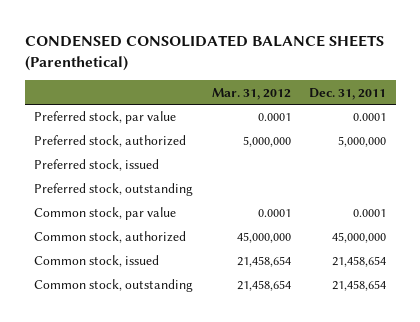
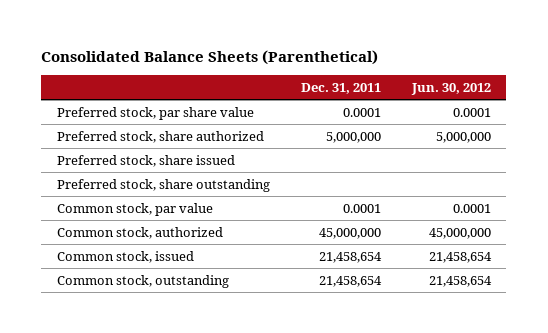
[24,34,384,71] CONDENSED CONSOLIDATED BALANCE SHEETS (Parenthetical) -> [41,49,379,65] Consolidated Balance Sheets (Parenthetical)
[211,87,291,100] Mar. 31, 2012 -> none
none -> [410,82,491,95] Jun. 30, 2012
[34,111,177,125] Preferred stock, par value -> [56,106,254,120] Preferred stock, par share value
[34,135,187,148] Preferred stock, authorized -> [56,130,264,143] Preferred stock, share authorized
[34,159,160,172] Preferred stock, issued -> [56,154,235,167] Preferred stock, share issued
[34,183,194,197] Preferred stock, outstanding -> [56,178,270,192] Preferred stock, share outstanding

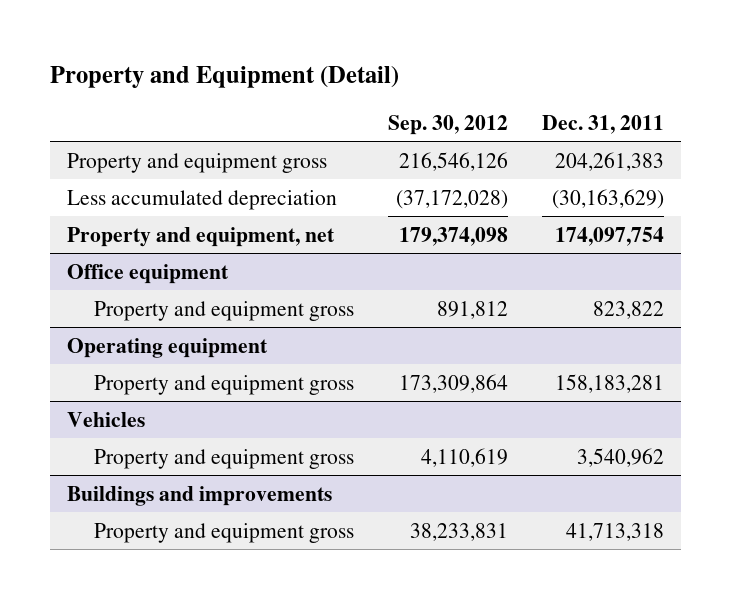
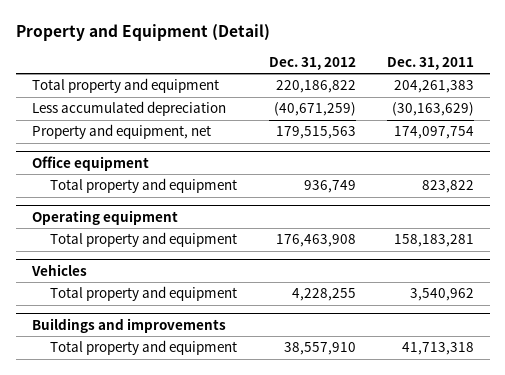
[388,115,509,136] Sep. 30, 2012 -> none
none -> [268,56,356,70] Dec. 31, 2012
[66,152,327,173] Property and equipment gross -> [31,78,219,94] Total property and equipment
[93,300,354,321] Property and equipment gross -> [50,178,238,194] Total property and equipment
[93,374,354,395] Property and equipment gross -> [50,232,238,248] Total property and equipment
[93,448,354,469] Property and equipment gross -> [50,286,238,302] Total property and equipment
[93,522,354,543] Property and equipment gross -> [50,340,238,356] Total property and equipment

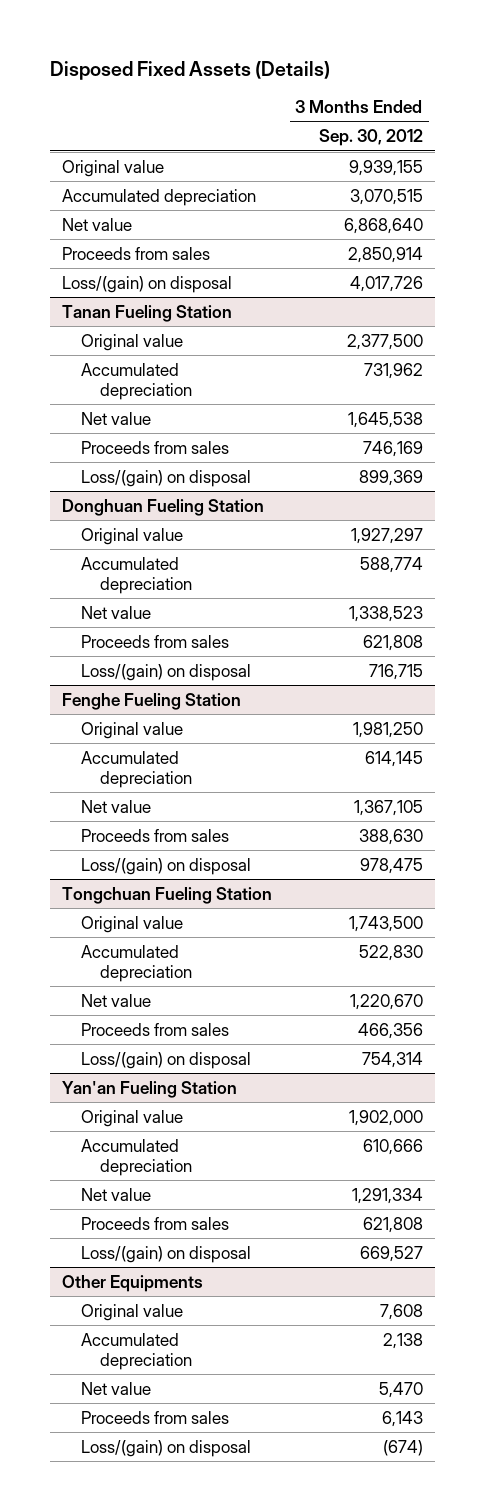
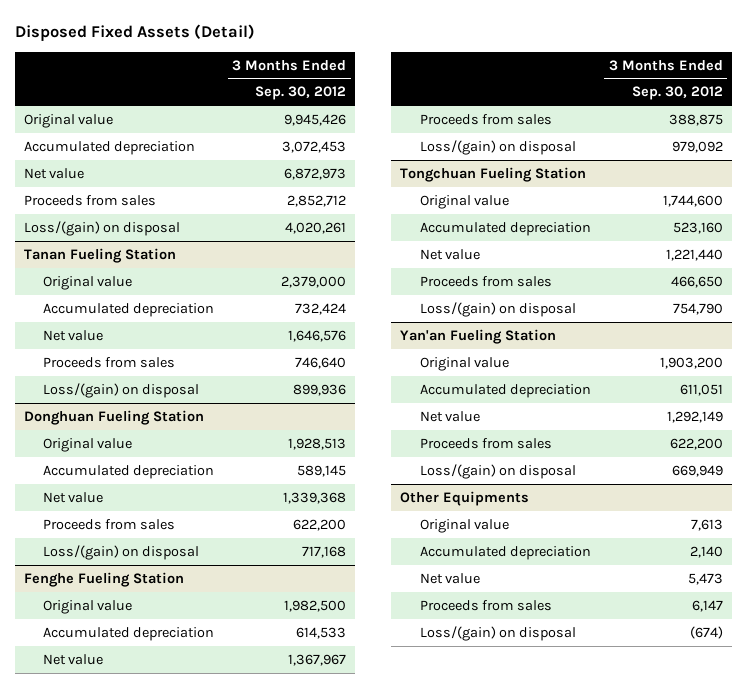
[49,60,330,80] Disposed Fixed Assets (Details) -> [14,24,255,42] Disposed Fixed Assets (Detail)
[348,159,423,176] 9,939,155 -> [284,113,347,126] 9,945,426
[349,188,423,205] 3,070,515 -> [282,140,347,153] 3,072,453
[343,217,423,234] 6,868,640 -> [284,167,347,180] 6,872,973
[347,246,423,263] 2,850,914 -> [287,194,347,207] 2,852,712
[349,275,423,292] 4,017,726 -> [285,221,347,234] 4,020,261
[346,333,423,350] 2,377,500 -> [281,275,347,288] 2,379,000
[363,362,423,379] 731,962 -> [295,302,347,315] 732,424
[347,411,423,428] 1,645,538 -> [288,329,347,342] 1,646,576
[362,440,423,457] 746,169 -> [295,356,347,369] 746,640
[358,469,423,486] 899,369 -> [293,383,347,396] 899,936
[350,527,423,544] 1,927,297 -> [288,437,347,450] 1,928,513
[359,556,423,573] 588,774 -> [297,464,347,477] 589,145
[348,605,423,622] 1,338,523 -> [283,491,347,504] 1,339,368
[362,634,423,651] 621,808 -> [293,518,347,531] 622,200
[368,663,423,680] 716,715 -> [302,545,347,558] 717,168
[352,721,423,738] 1,981,250 -> [284,599,347,612] 1,982,500
[364,750,423,767] 614,145 -> [296,626,347,639] 614,533
[353,799,423,816] 1,367,105 -> [288,653,347,666] 1,367,967
[358,828,423,845] 388,630 -> [668,113,723,126] 388,875
[359,857,423,874] 978,475 -> [671,140,723,153] 979,092
[348,915,423,932] 1,743,500 -> [662,194,723,207] 1,744,600
[358,944,423,961] 522,830 -> [672,221,723,234] 523,160
[349,993,423,1010] 1,220,670 -> [665,248,723,261] 1,221,440
[357,1022,423,1039] 466,356 -> [670,275,723,288] 466,650
[361,1051,423,1068] 754,314 -> [672,302,723,315] 754,790
[348,1109,423,1126] 1,902,000 -> [659,356,723,369] 1,903,200
[362,1138,423,1155] 610,666 -> [679,383,723,396] 611,051
[351,1187,423,1204] 1,291,334 -> [666,410,723,423] 1,292,149
[362,1216,423,1233] 621,808 -> [669,437,723,450] 622,200
[359,1245,423,1262] 669,527 -> [671,464,723,477] 669,949
[379,1303,423,1320] 7,608 -> [690,518,723,531] 7,613
[382,1332,423,1349] 2,138 -> [689,545,723,558] 2,140
[378,1381,423,1398] 5,470 -> [687,572,723,585] 5,473
[381,1410,423,1427] 6,143 -> [691,599,723,612] 6,147

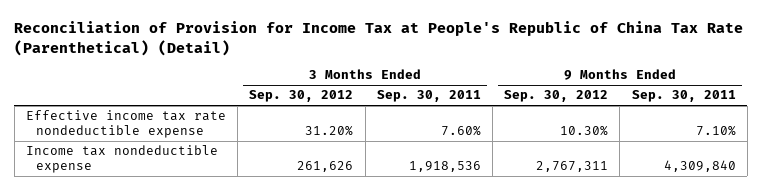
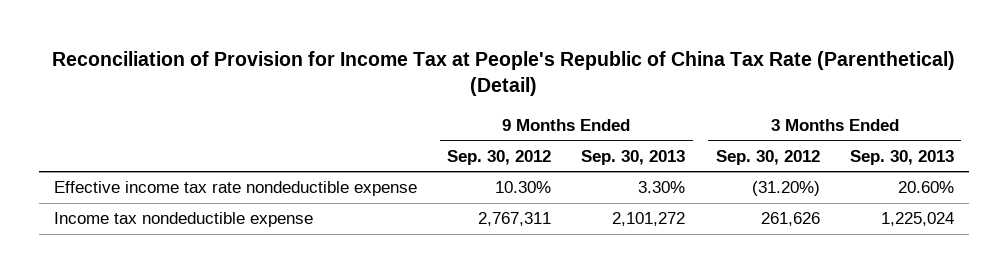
[376,90,481,103] Sep. 30, 2011 -> none
[631,90,736,103] Sep. 30, 2011 -> none
none -> [581,149,686,165] Sep. 30, 2013
none -> [849,149,954,165] Sep. 30, 2013
[305,125,354,137] 31.20% -> [751,181,820,197] (31.20%)

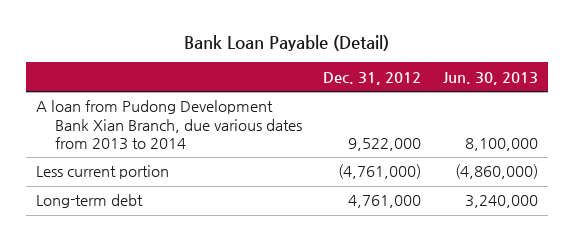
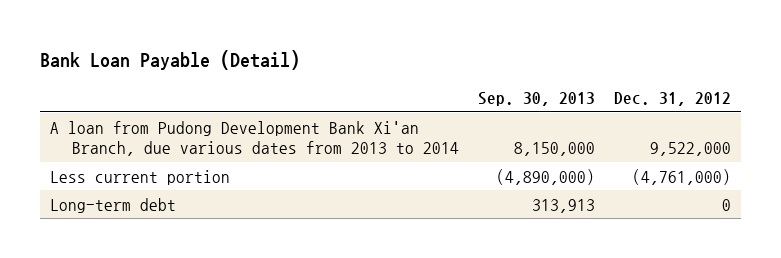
[442,71,538,85] Jun. 30, 2013 -> none
none -> [478,91,596,106] Sep. 30, 2013
[36,100,302,150] A loan from Pudong Development Bank Xian Branch, due various dates from 2013 to 2014 -> [49,120,460,157] A loan from Pudong Development Bank Xi'an Branch, due various dates from 2013 to 2014
[348,195,422,209] 4,761,000 -> [722,198,732,211] 0

